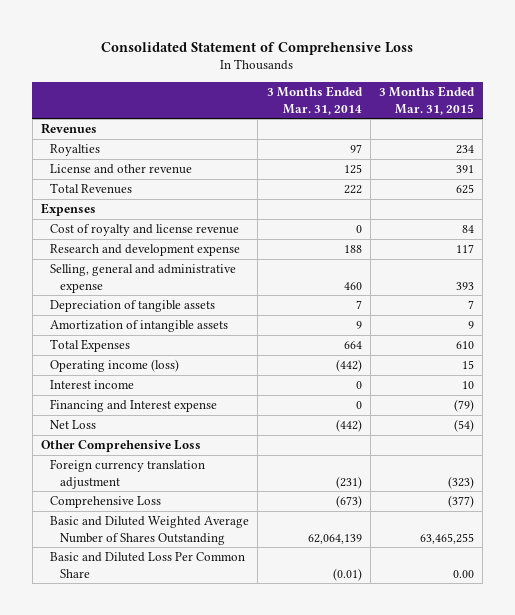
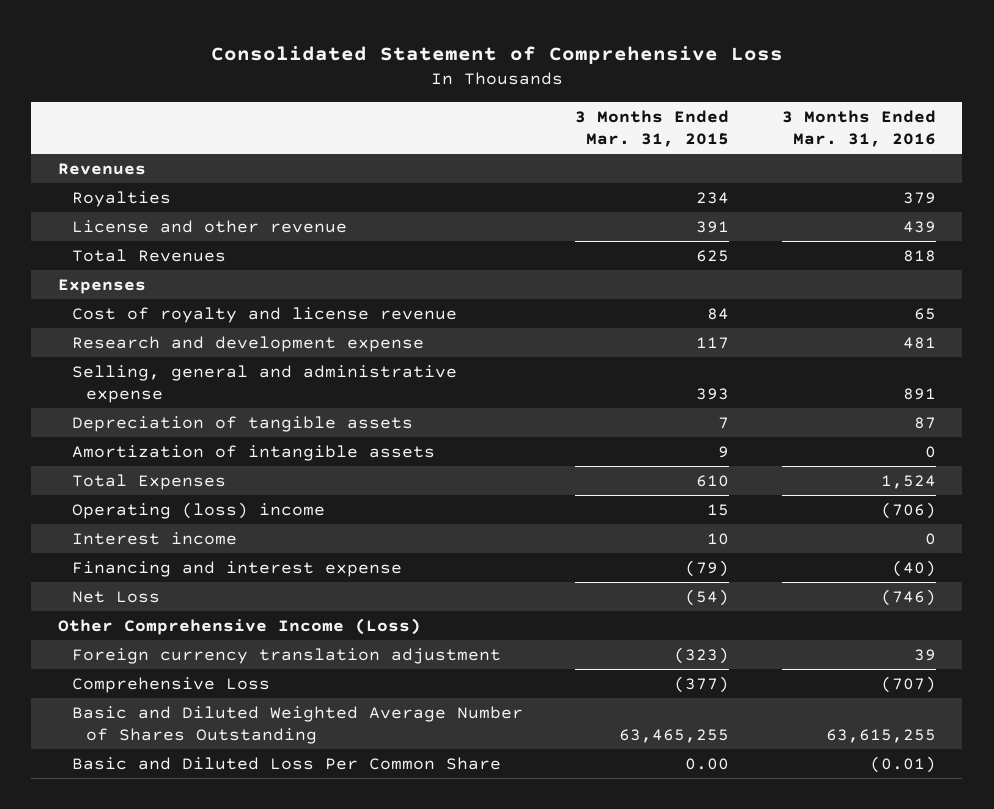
[266,86,363,115] 3 Months Ended Mar. 31, 2014 -> none
none -> [782,110,937,148] 3 Months Ended Mar. 31, 2016
[50,359,180,373] Operating income (loss) -> [71,501,325,519] Operating (loss) income
[50,399,218,413] Financing and Interest expense -> [71,560,402,577] Financing and interest expense
[40,440,201,453] Other Comprehensive Loss -> [57,617,421,635] Other Comprehensive Income (Loss)

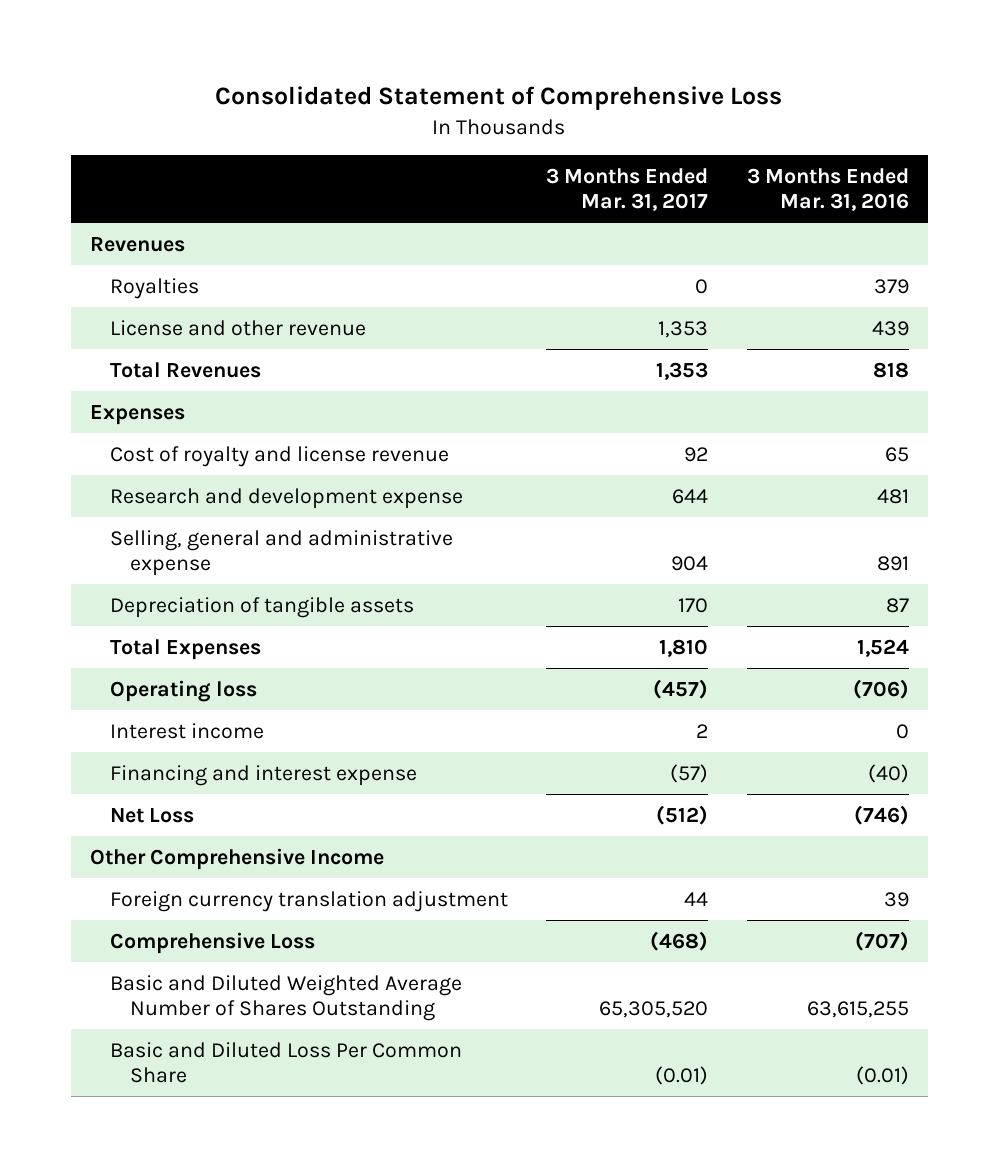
[575,110,730,148] 3 Months Ended Mar. 31, 2015 -> none
none -> [546,168,709,212] 3 Months Ended Mar. 31, 2017
[71,444,435,461] Amortization of intangible assets -> none
[71,501,325,519] Operating (loss) income -> [109,679,257,702] Operating loss
[57,617,421,635] Other Comprehensive Income (Loss) -> [89,847,384,870] Other Comprehensive Income

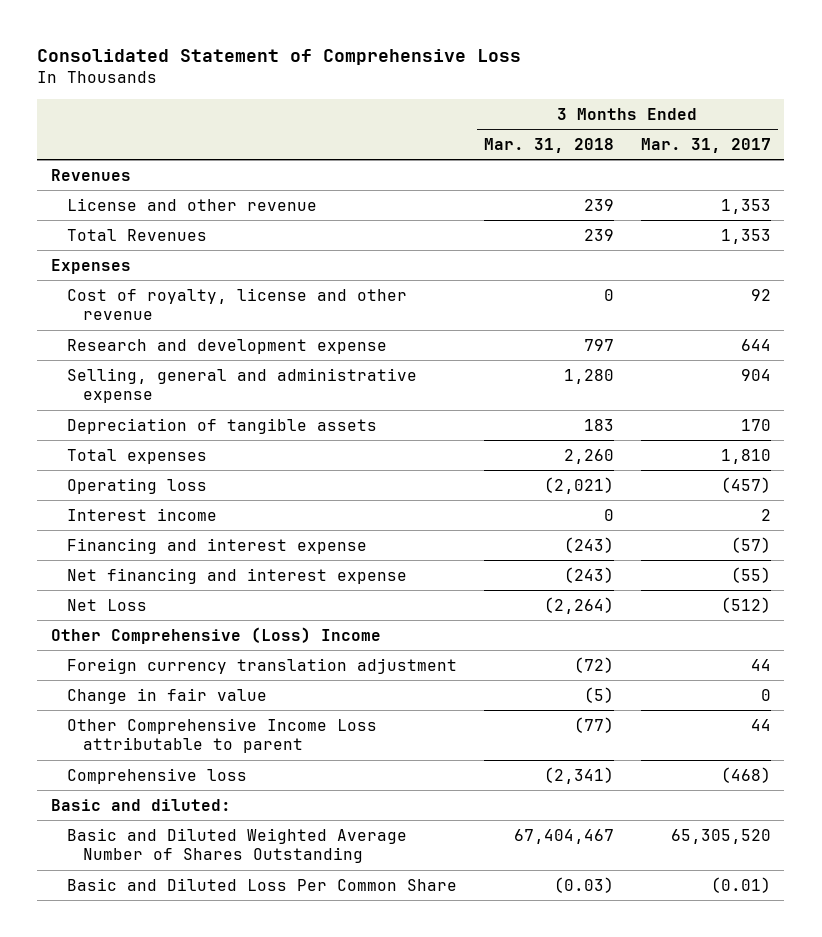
[746,168,909,212] 3 Months Ended Mar. 31, 2016 -> none
none -> [483,138,614,154] Mar. 31, 2018
[109,277,199,299] Royalties -> none
[109,445,449,467] Cost of royalty and license revenue -> [66,287,407,321] Cost of royalty, license and other revenue
[109,638,261,660] Total Expenses -> [66,448,207,464] Total expenses
none -> [66,567,407,584] Net financing and interest expense
[89,847,384,870] Other Comprehensive Income -> [50,626,381,644] Other Comprehensive (Loss) Income
none -> [66,687,267,704] Change in fair value
none -> [66,717,377,754] Other Comprehensive Income Loss attributable to parent
[109,931,315,954] Comprehensive Loss -> [66,767,247,784] Comprehensive loss
none -> [50,798,231,811] Basic and diluted:

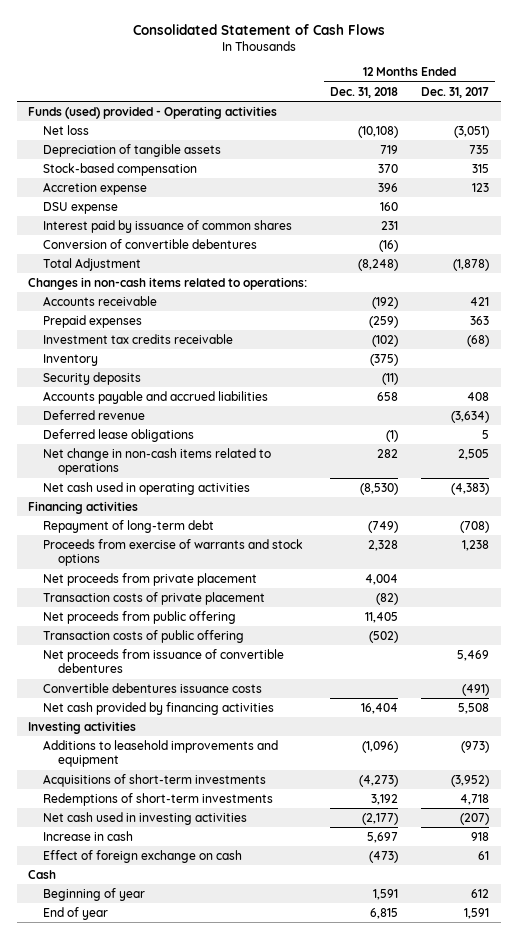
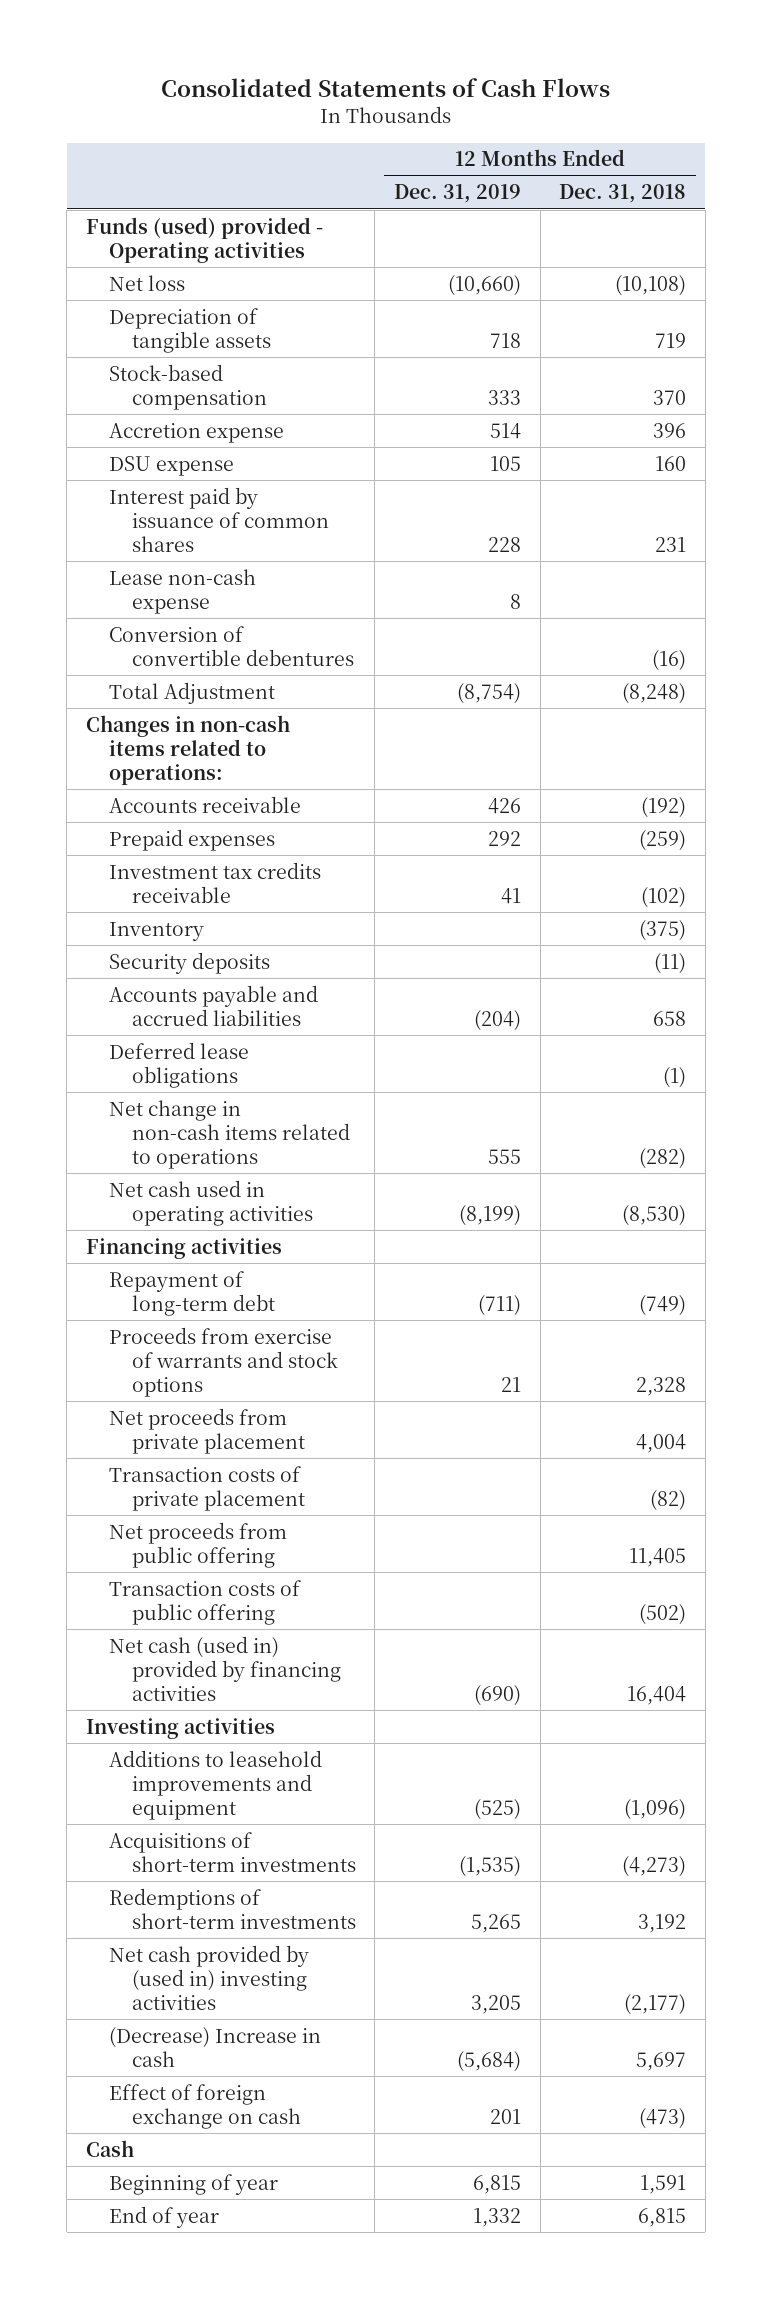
[132,23,385,35] Consolidated Statement of Cash Flows -> [160,77,610,97] Consolidated Statements of Cash Flows
[421,86,490,98] Dec. 31, 2017 -> none
none -> [393,184,521,204] Dec. 31, 2019
none -> [108,568,256,614] Lease non-cash expense
[43,409,146,420] Deferred revenue -> none
[377,448,399,458] 282 -> [639,1147,687,1169] (282)
[43,648,285,674] Net proceeds from issuance of convertible debentures -> none
[43,682,263,693] Convertible debentures issuance costs -> none
[43,701,275,715] Net cash provided by financing activities -> [108,1635,341,1701] Net cash (used in) provided by financing activities
[43,811,248,825] Net cash used in investing activities -> [108,1944,309,2010] Net cash provided by (used in) investing activities
[43,830,134,841] Increase in cash -> [108,2026,321,2067] (Decrease) Increase in cash

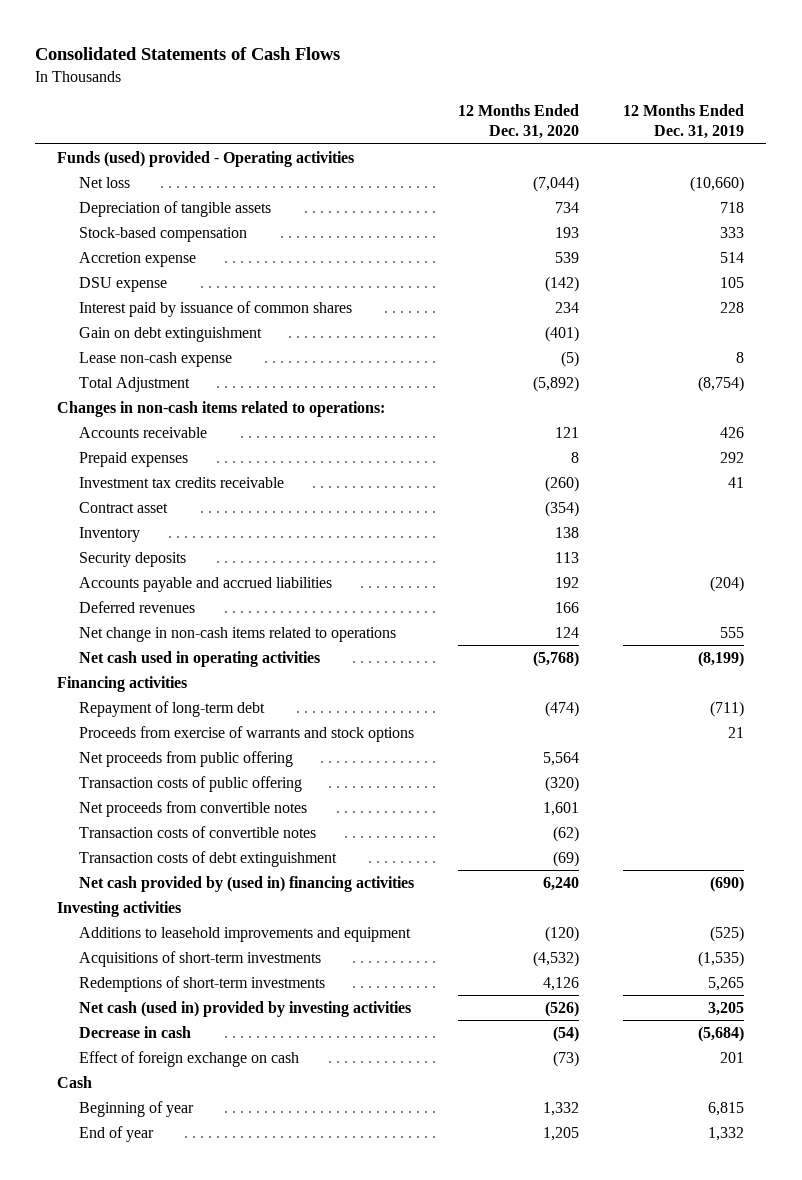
[559,184,687,204] Dec. 31, 2018 -> none
none -> [458,103,580,140] 12 Months Ended Dec. 31, 2020
none -> [78,326,262,342] Gain on debt extinguishment
[108,625,354,666] Conversion of convertible debentures -> none
none -> [78,501,168,513] Contract asset
[108,1041,249,1088] Deferred lease obligations -> none
none -> [78,600,195,613] Deferred revenues
[108,1407,305,1454] Net proceeds from private placement -> none
[108,1465,305,1511] Transaction costs of private placement -> none
none -> [78,800,307,817] Net proceeds from convertible notes
none -> [78,825,316,838] Transaction costs of convertible notes
none -> [78,850,337,867] Transaction costs of debt extinguishment
[108,1635,341,1701] Net cash (used in) provided by financing activities -> [78,875,414,892] Net cash provided by (used in) financing activities
[108,1944,309,2010] Net cash provided by (used in) investing activities -> [78,1000,411,1017] Net cash (used in) provided by investing activities
[108,2026,321,2067] (Decrease) Increase in cash -> [78,1025,191,1038] Decrease in cash

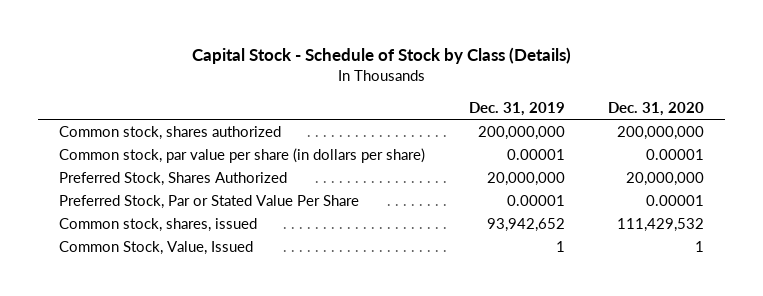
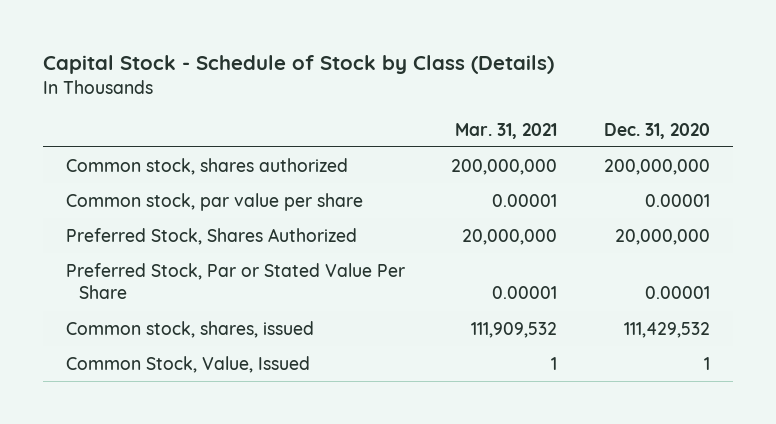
[468,102,565,117] Dec. 31, 2019 -> none
none -> [455,122,558,139] Mar. 31, 2021
[59,148,426,164] Common stock, par value per share (in dollars per share) -> [65,192,363,211] Common stock, par value per share

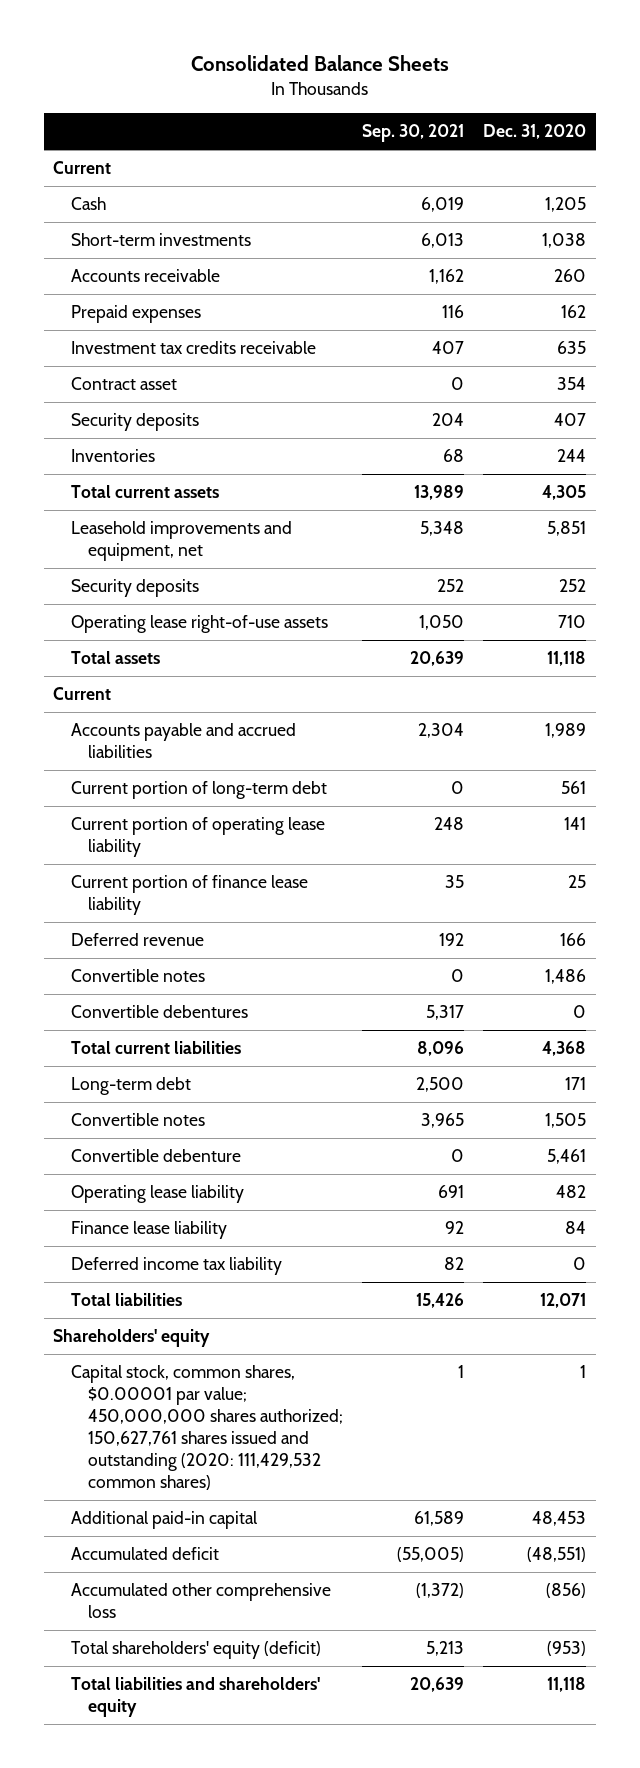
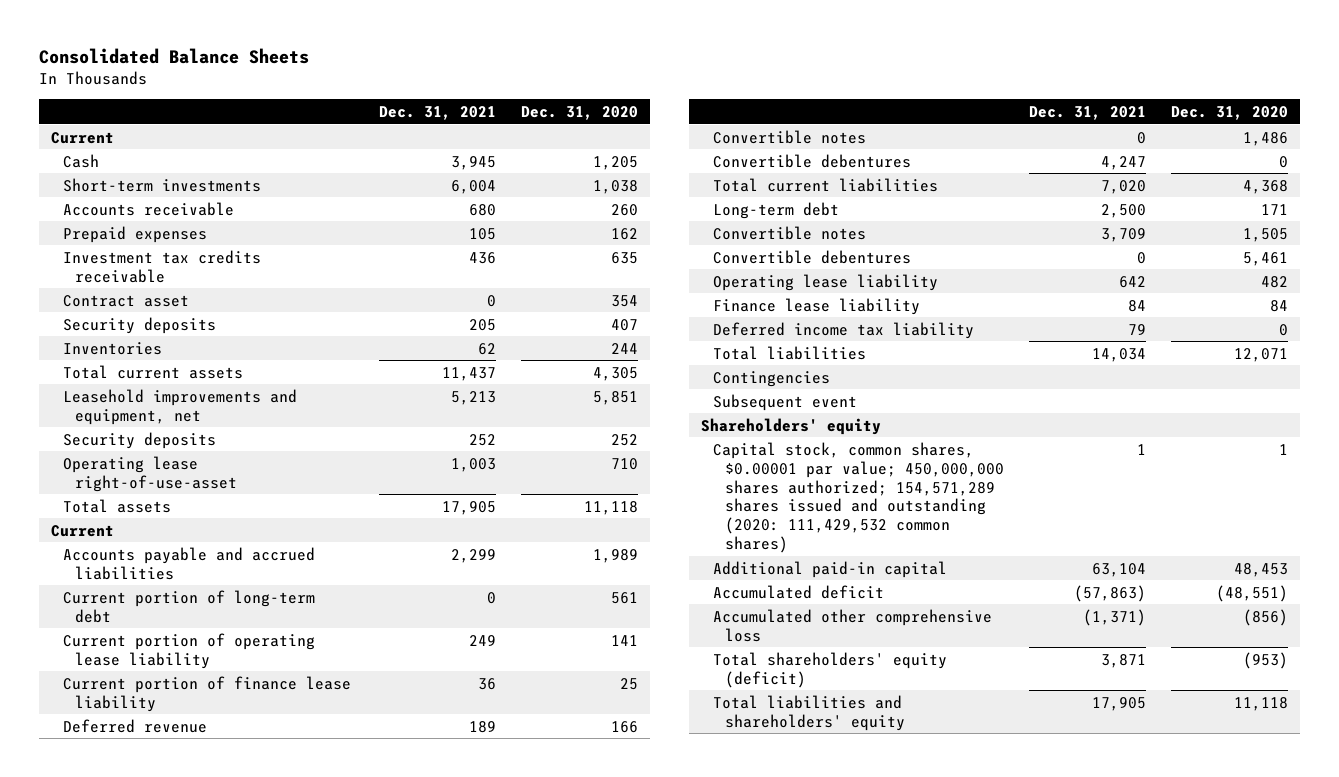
[362,124,465,143] Sep. 30, 2021 -> none
none -> [378,105,496,120] Dec. 31, 2021
[70,615,328,634] Operating lease right-of-use assets -> [62,455,237,492] Operating lease right-of-use-asset
[70,1149,241,1163] Convertible debenture -> [713,249,912,264] Convertible debentures
none -> [713,370,831,387] Contingencies
none -> [713,393,858,411] Subsequent event
[70,1365,343,1491] Capital stock, common shares, $0.00001 par value; 450,000,000 shares authorized; 150,627,761 shares issued and outstanding (2020: 111,429,532 common shares) -> [713,441,1004,554] Capital stock, common shares, $0.00001 par value; 450,000,000 shares authorized; 154,571,289 shares issued and outstanding (2020: 111,429,532 common shares)

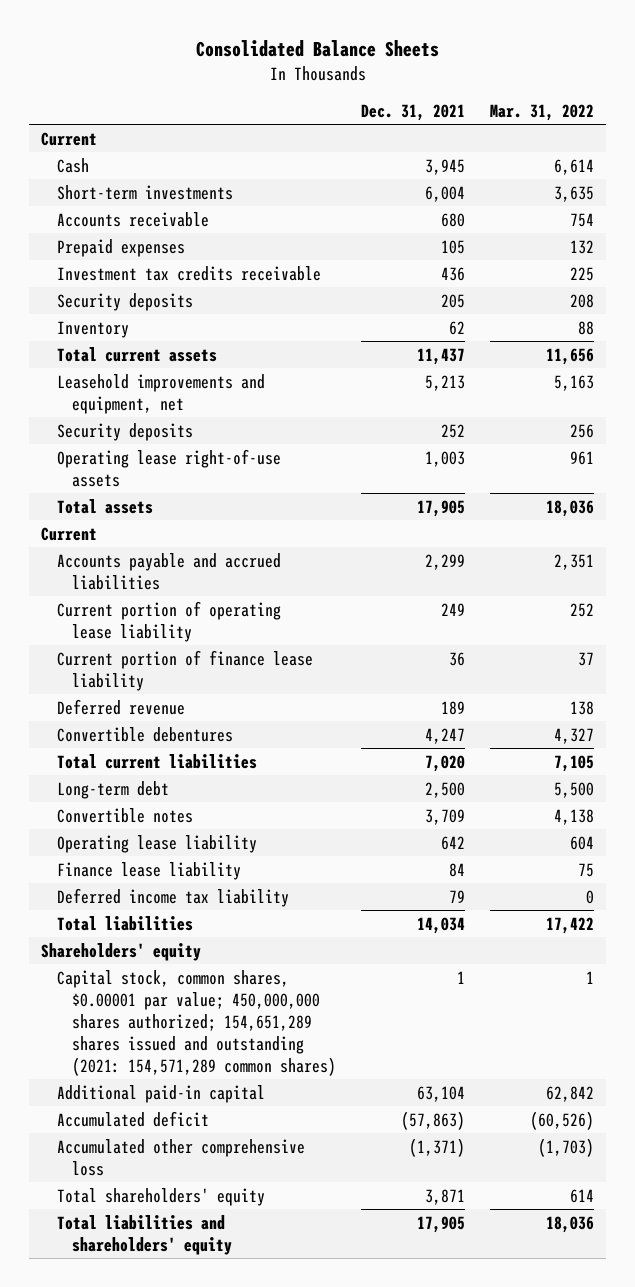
[520,105,638,120] Dec. 31, 2020 -> none
none -> [490,103,595,121] Mar. 31, 2022
[62,294,189,307] Contract asset -> none
[62,341,162,355] Inventories -> [56,320,129,338] Inventory
[62,455,237,492] Operating lease right-of-use-asset -> [56,448,281,487] Operating lease right-of-use assets
[62,589,315,623] Current portion of long-term debt -> none
[713,129,867,144] Convertible notes -> none
[713,249,912,264] Convertible debentures -> none
[713,370,831,387] Contingencies -> none
[713,393,858,411] Subsequent event -> none
[713,441,1004,554] Capital stock, common shares, $0.00001 par value; 450,000,000 shares authorized; 154,571,289 shares issued and outstanding (2020: 111,429,532 common shares) -> [56,969,337,1076] Capital stock, common shares, $0.00001 par value; 450,000,000 shares authorized; 154,651,289 shares issued and outstanding (2021: 154,571,289 common shares)
[713,651,948,688] Total shareholders' equity (deficit) -> [56,1187,265,1206] Total shareholders' equity

